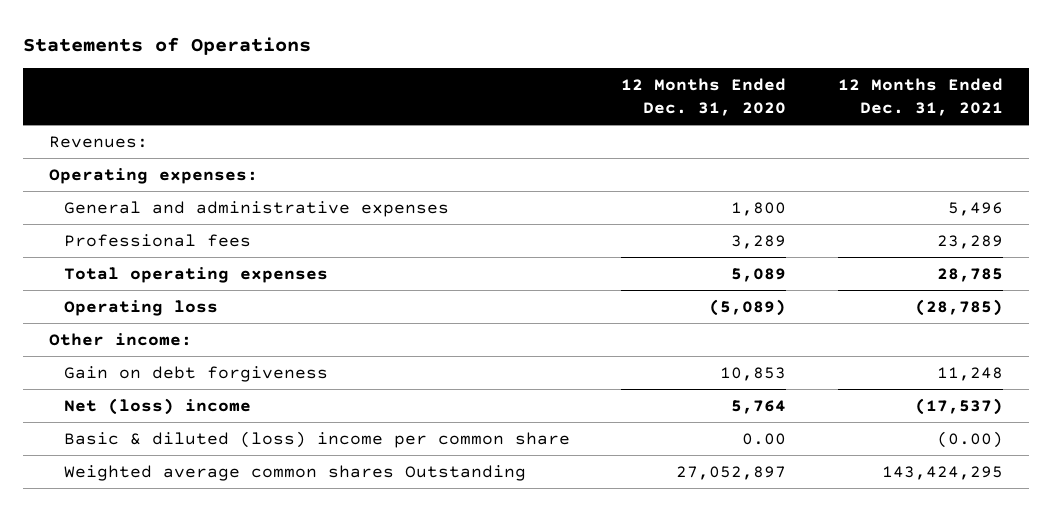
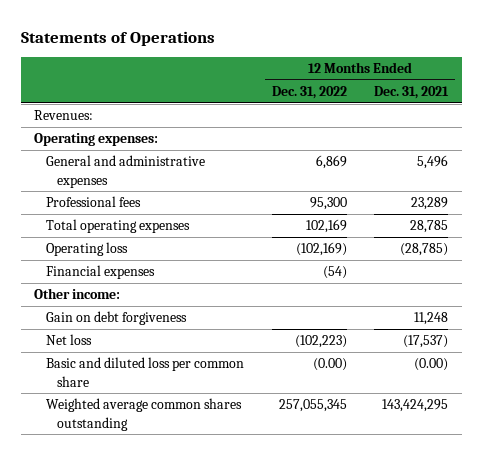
[621,78,787,117] 12 Months Ended Dec. 31, 2020 -> none
none -> [271,86,347,100] Dec. 31, 2022
none -> [45,265,155,280] Financial expenses
[63,397,251,415] Net (loss) income -> [45,334,92,346] Net loss
[63,430,570,448] Basic & diluted (loss) income per common share -> [45,357,244,387] Basic and diluted loss per common share
[63,464,526,481] Weighted average common shares Outstanding -> [45,398,242,431] Weighted average common shares outstanding

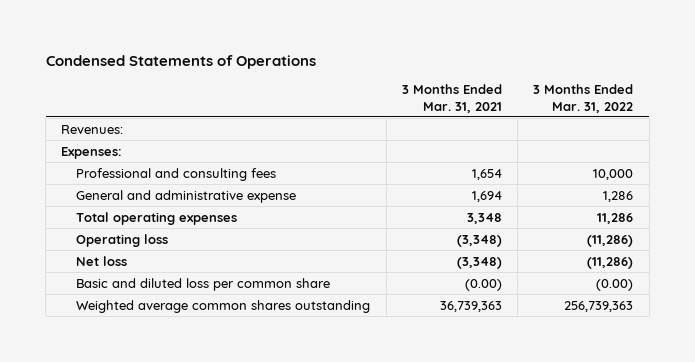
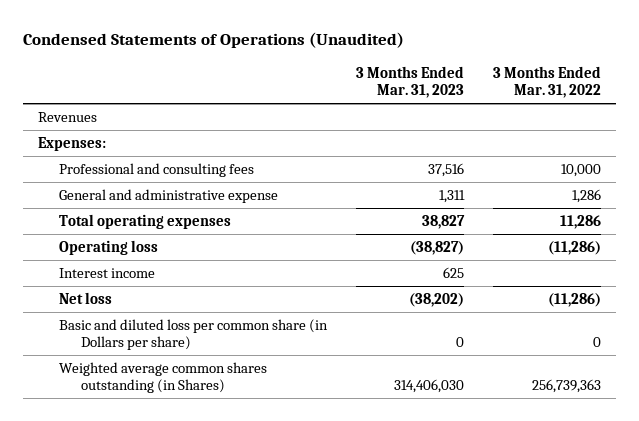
[45,54,316,69] Condensed Statements of Operations -> [22,32,404,49] Condensed Statements of Operations (Unaudited)
[401,84,502,113] 3 Months Ended Mar. 31, 2021 -> none
none -> [356,65,465,98] 3 Months Ended Mar. 31, 2023
[61,124,124,134] Revenues: -> [37,111,97,122] Revenues
none -> [59,267,156,278] Interest income
[76,277,331,291] Basic and diluted loss per common share -> [59,318,329,350] Basic and diluted loss per common share (in Dollars per share)
[596,278,634,291] (0.00) -> [593,336,602,347] 0
[76,299,371,313] Weighted average common shares outstanding -> [59,361,268,393] Weighted average common shares outstanding (in Shares)

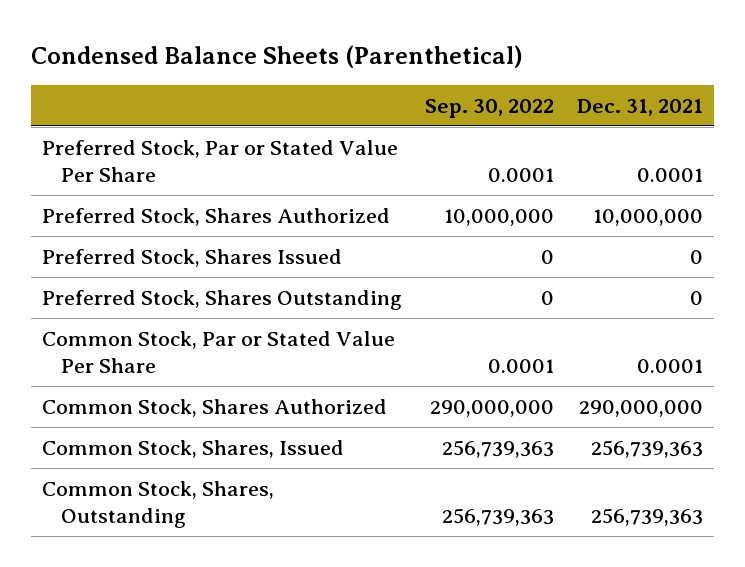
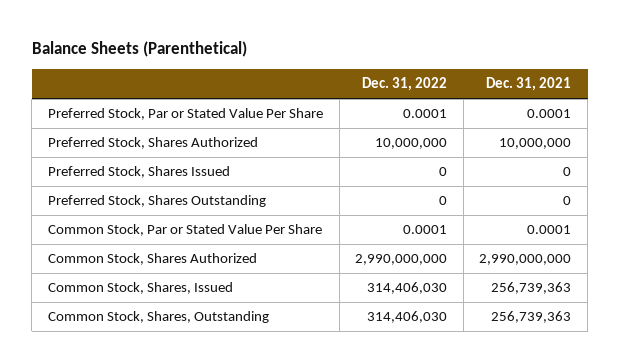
[30,45,523,69] Condensed Balance Sheets (Parenthetical) -> [31,41,247,58] Balance Sheets (Parenthetical)
[424,99,554,119] Sep. 30, 2022 -> none
none -> [362,77,448,92] Dec. 31, 2022
[578,399,703,417] 290,000,000 -> [479,254,572,266] 2,990,000,000

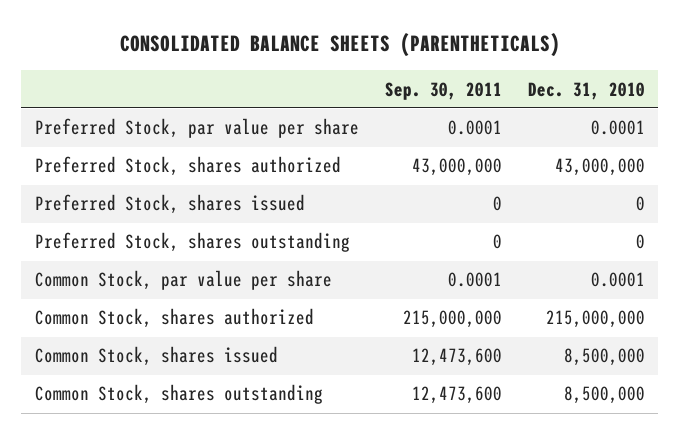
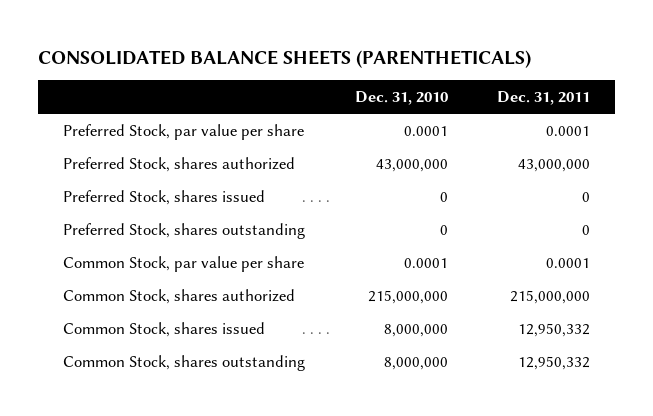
[384,81,502,100] Sep. 30, 2011 -> none
none -> [497,91,591,106] Dec. 31, 2011
[564,348,646,367] 8,500,000 -> [383,323,448,337] 8,000,000
[564,386,646,405] 8,500,000 -> [383,356,448,370] 8,000,000

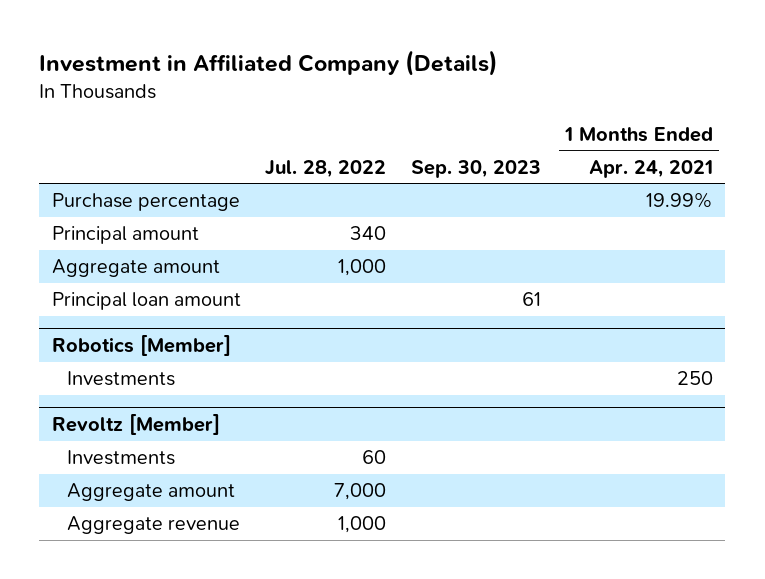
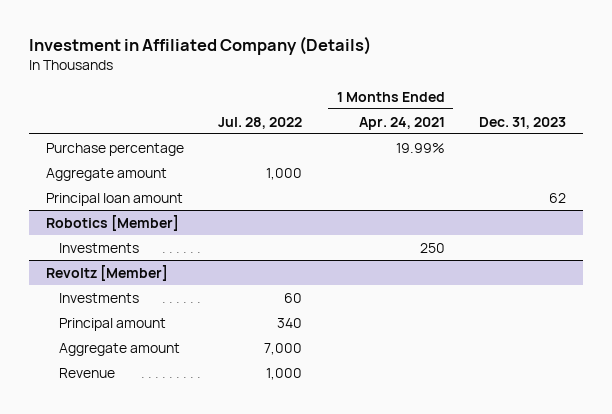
[410,159,541,178] Sep. 30, 2023 -> none
none -> [479,116,567,129] Dec. 31, 2023
[51,226,199,245] Principal amount -> none
none -> [58,317,166,331] Principal amount
[67,516,241,535] Aggregate revenue -> [58,367,115,378] Revenue

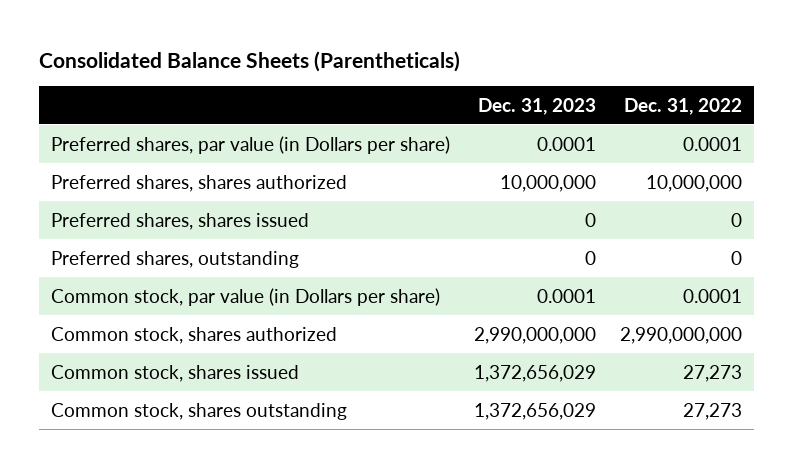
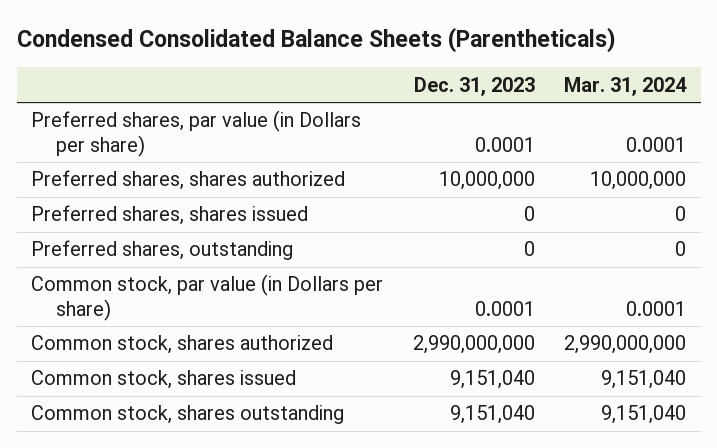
[39,50,461,72] Consolidated Balance Sheets (Parentheticals) -> [16,27,616,54] Condensed Consolidated Balance Sheets (Parentheticals)
[623,97,742,115] Dec. 31, 2022 -> none
none -> [564,76,688,96] Mar. 31, 2024
[473,364,596,382] 1,372,656,029 -> [449,370,535,390] 9,151,040
[473,402,596,420] 1,372,656,029 -> [449,405,535,425] 9,151,040

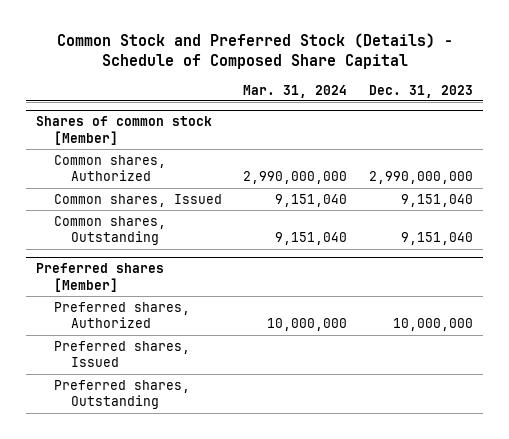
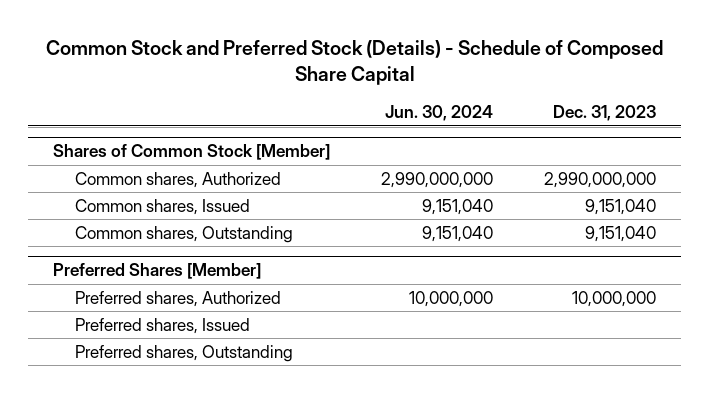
[243,84,348,98] Mar. 31, 2024 -> none
none -> [385,105,494,122] Jun. 30, 2024
[36,116,213,145] Shares of common stock [Member] -> [53,144,331,161] Shares of Common Stock [Member]
[36,263,165,292] Preferred shares [Member] -> [53,263,262,280] Preferred Shares [Member]

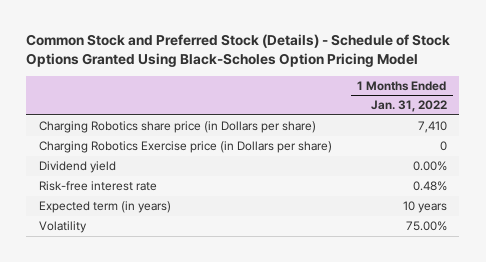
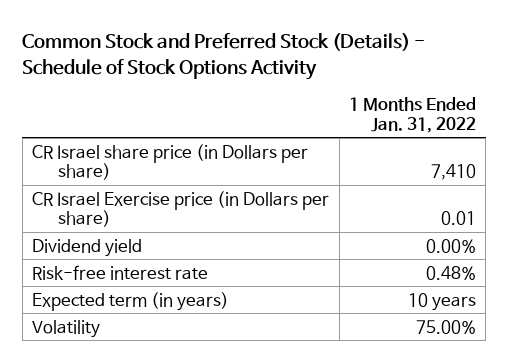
[26,33,451,67] Common Stock and Preferred Stock (Details) - Schedule of Stock Options Granted Using Black-Scholes Option Pricing Model -> [22,33,426,80] Common Stock and Preferred Stock (Details) - Schedule of Stock Options Activity
[38,121,316,134] Charging Robotics share price (in Dollars per share) -> [32,143,309,181] CR Israel share price (in Dollars per share)
[38,141,332,154] Charging Robotics Exercise price (in Dollars per share) -> [32,190,330,228] CR Israel Exercise price (in Dollars per share)
[439,141,447,152] 0 -> [441,211,477,226] 0.01

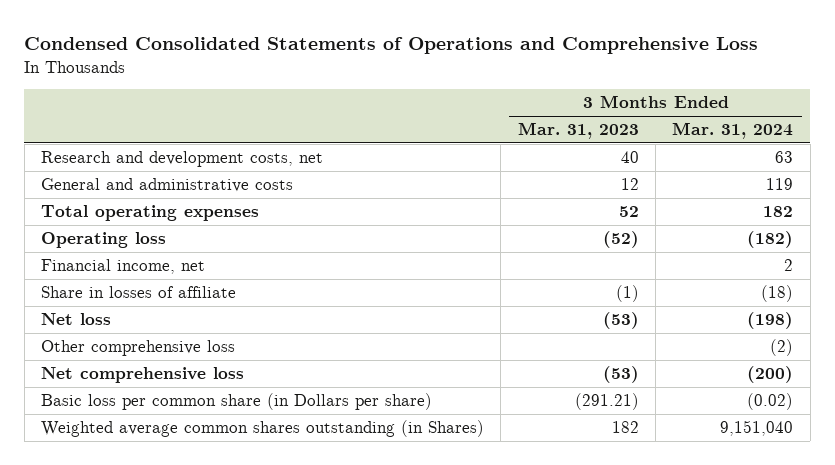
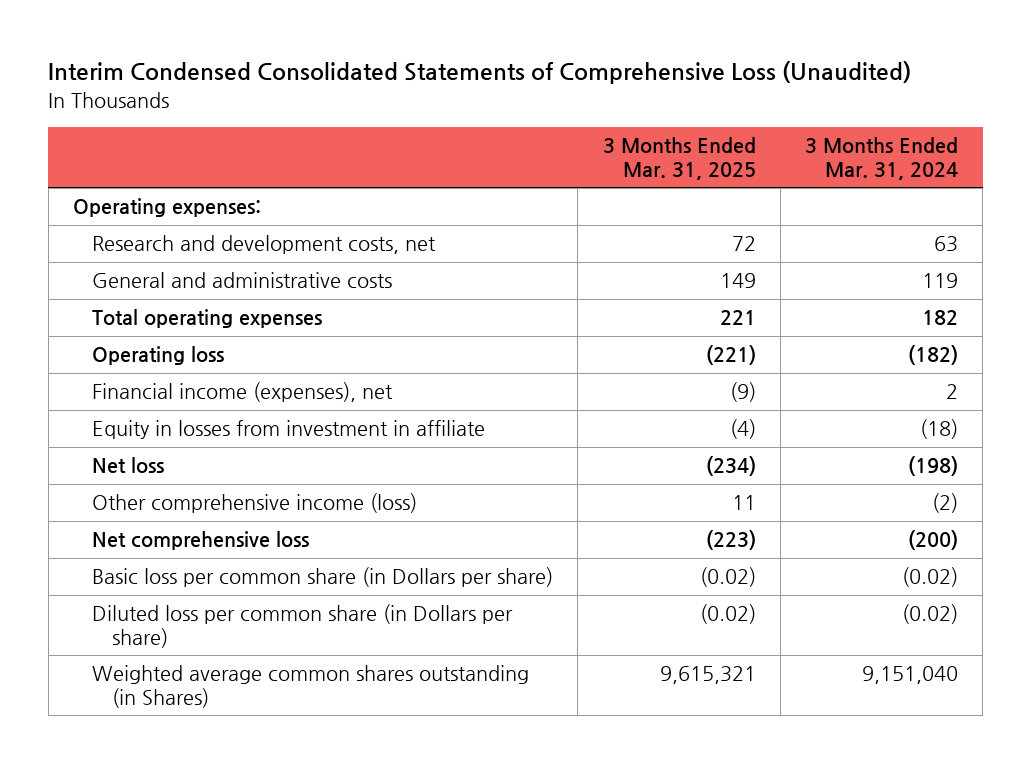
[24,37,759,55] Condensed Consolidated Statements of Operations and Comprehensive Loss -> [48,61,912,85] Interim Condensed Consolidated Statements of Comprehensive Loss (Unaudited)
[517,122,639,140] Mar. 31, 2023 -> none
none -> [602,137,756,180] 3 Months Ended Mar. 31, 2025
none -> [72,198,261,218] Operating expenses:
[41,286,237,299] Share in losses of affiliate -> none
[41,259,206,275] Financial income, net -> [92,382,394,403] Financial income (expenses), net
none -> [92,420,486,440] Equity in losses from investment in affiliate
[41,340,236,357] Other comprehensive loss -> [92,493,418,514] Other comprehensive income (loss)
none -> [92,604,514,649] Diluted loss per common share (in Dollars per share)

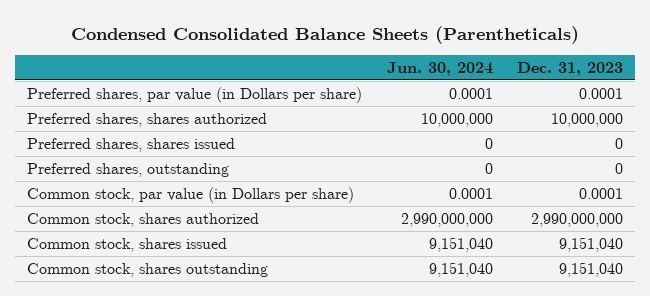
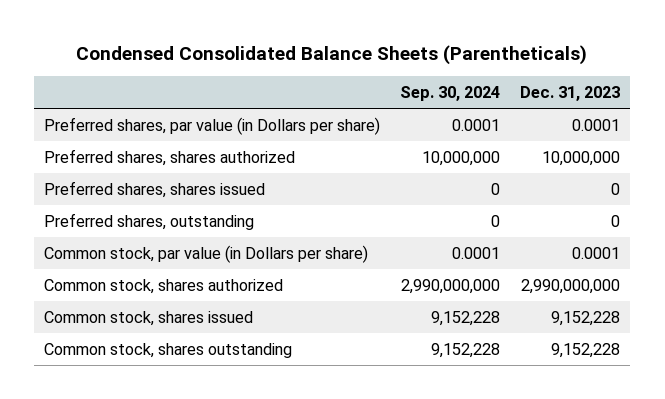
[386,62,493,77] Jun. 30, 2024 -> none
none -> [400,86,501,102] Sep. 30, 2024
[559,236,624,252] 9,151,040 -> [551,310,621,326] 9,152,228
[559,261,624,277] 9,151,040 -> [551,342,621,358] 9,152,228

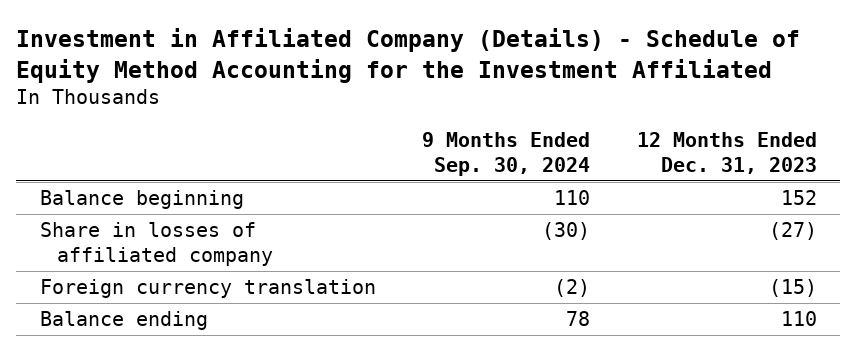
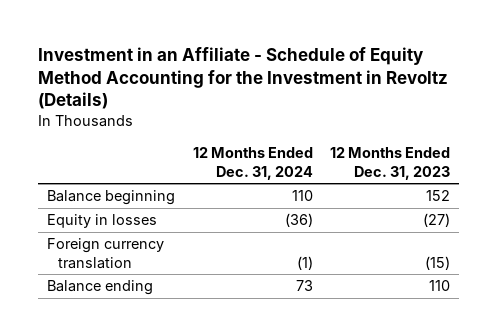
[16,27,801,83] Investment in Affiliated Company (Details) - Schedule of Equity Method Accounting for the Investment Affiliated -> [37,46,448,110] Investment in an Affiliate - Schedule of Equity Method Accounting for the Investment in Revoltz (Details)
[422,132,591,177] 9 Months Ended Sep. 30, 2024 -> none
none -> [192,147,313,180] 12 Months Ended Dec. 31, 2024
[39,222,274,267] Share in losses of affiliated company -> [46,214,157,229] Equity in losses

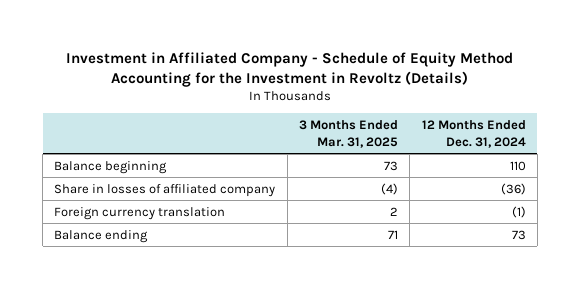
[37,46,448,110] Investment in an Affiliate - Schedule of Equity Method Accounting for the Investment in Revoltz (Details) -> [66,51,514,87] Investment in Affiliated Company - Schedule of Equity Method Accounting for the Investment in Revoltz (Details)
[330,147,451,180] 12 Months Ended Dec. 31, 2023 -> none
none -> [299,120,399,148] 3 Months Ended Mar. 31, 2025
[46,214,157,229] Equity in losses -> [54,183,276,197] Share in losses of affiliated company

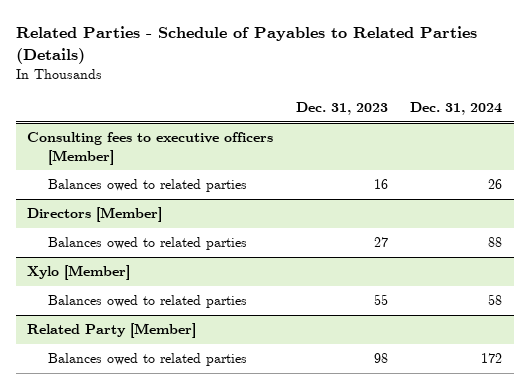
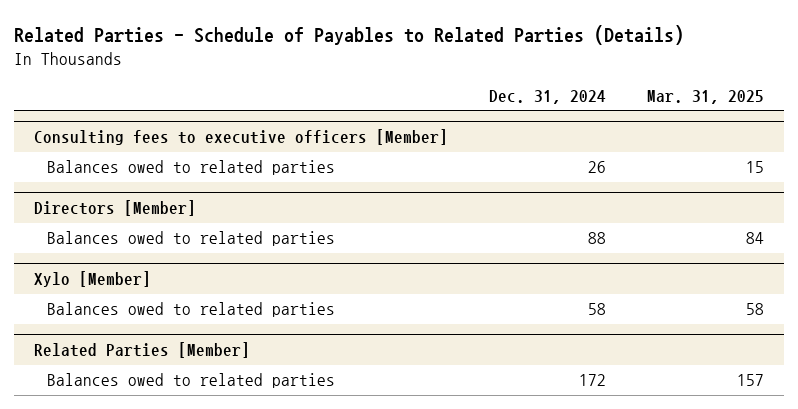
[295,101,388,115] Dec. 31, 2023 -> none
none -> [646,90,764,105] Mar. 31, 2025
[27,323,197,339] Related Party [Member] -> [34,342,251,359] Related Parties [Member]

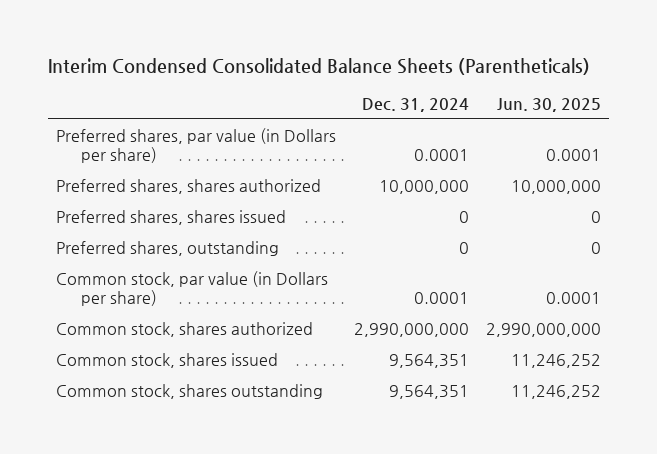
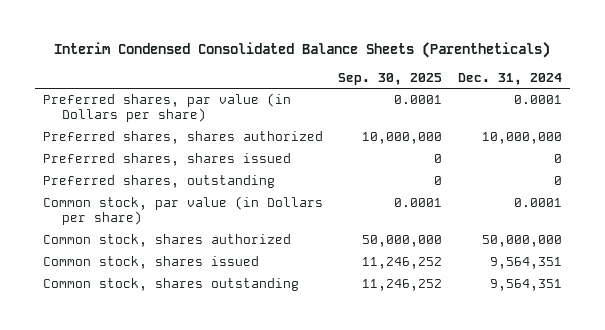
[496,97,601,112] Jun. 30, 2025 -> none
none -> [338,72,443,85] Sep. 30, 2025
[353,322,469,337] 2,990,000,000 -> [481,235,562,248] 50,000,000

